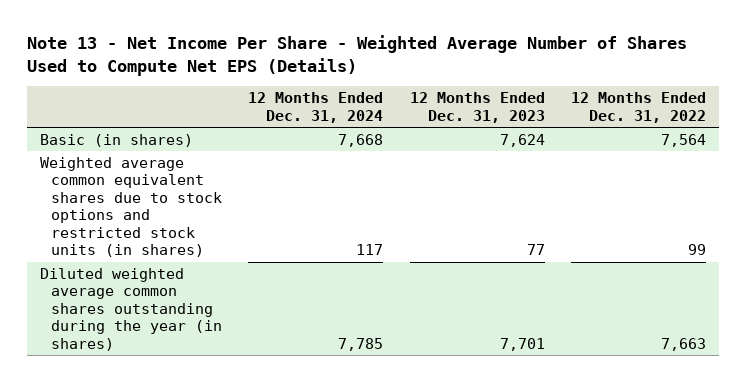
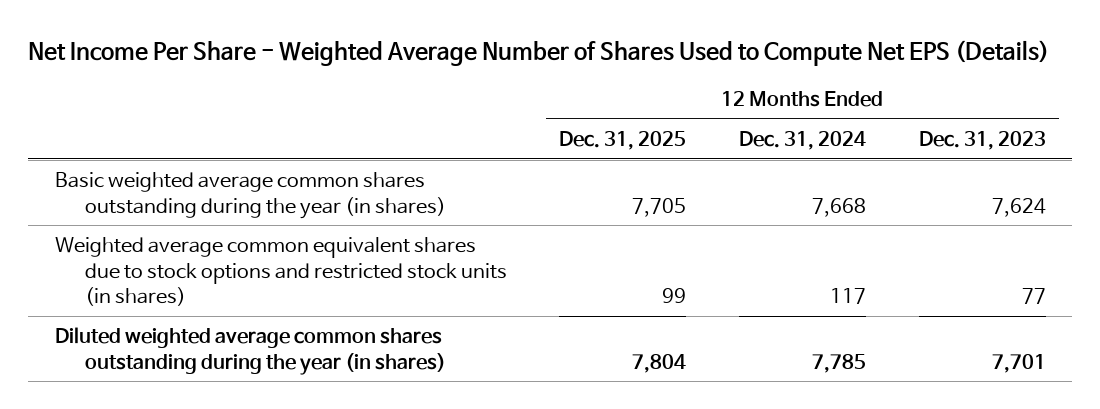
[26,35,687,76] Note 13 - Net Income Per Share - Weighted Average Number of Shares Used to Compute Net EPS (Details) -> [28,39,1050,66] Net Income Per Share - Weighted Average Number of Shares Used to Compute Net EPS (Details)
[571,92,707,123] 12 Months Ended Dec. 31, 2022 -> none
none -> [559,130,687,150] Dec. 31, 2025
[39,133,193,147] Basic (in shares) -> [54,172,446,219] Basic weighted average common shares outstanding during the year (in shares)

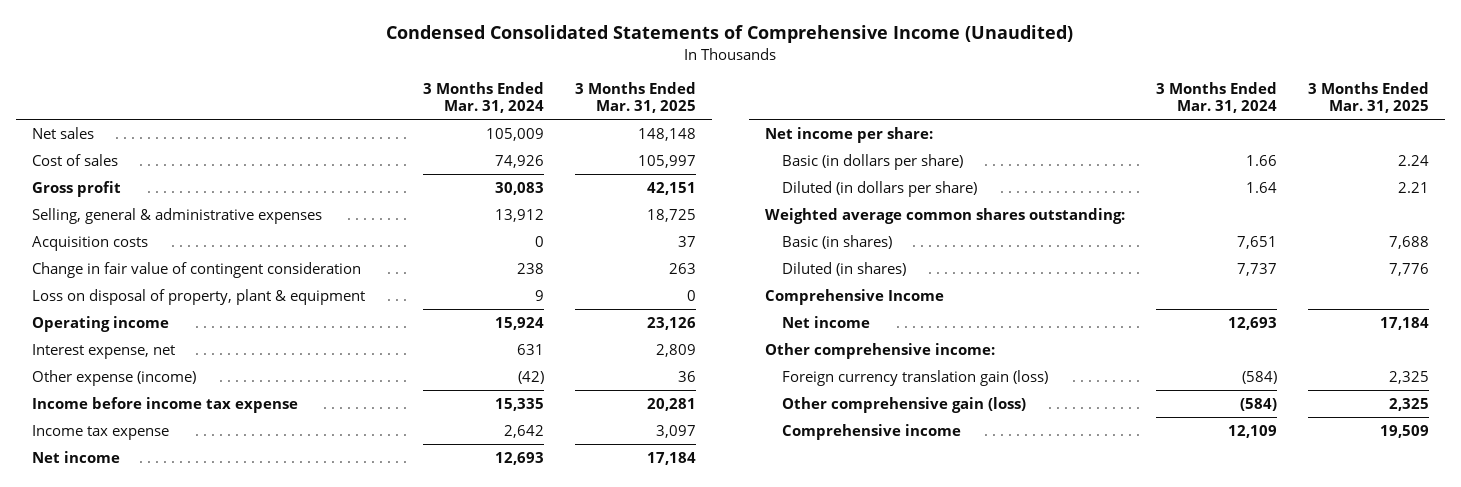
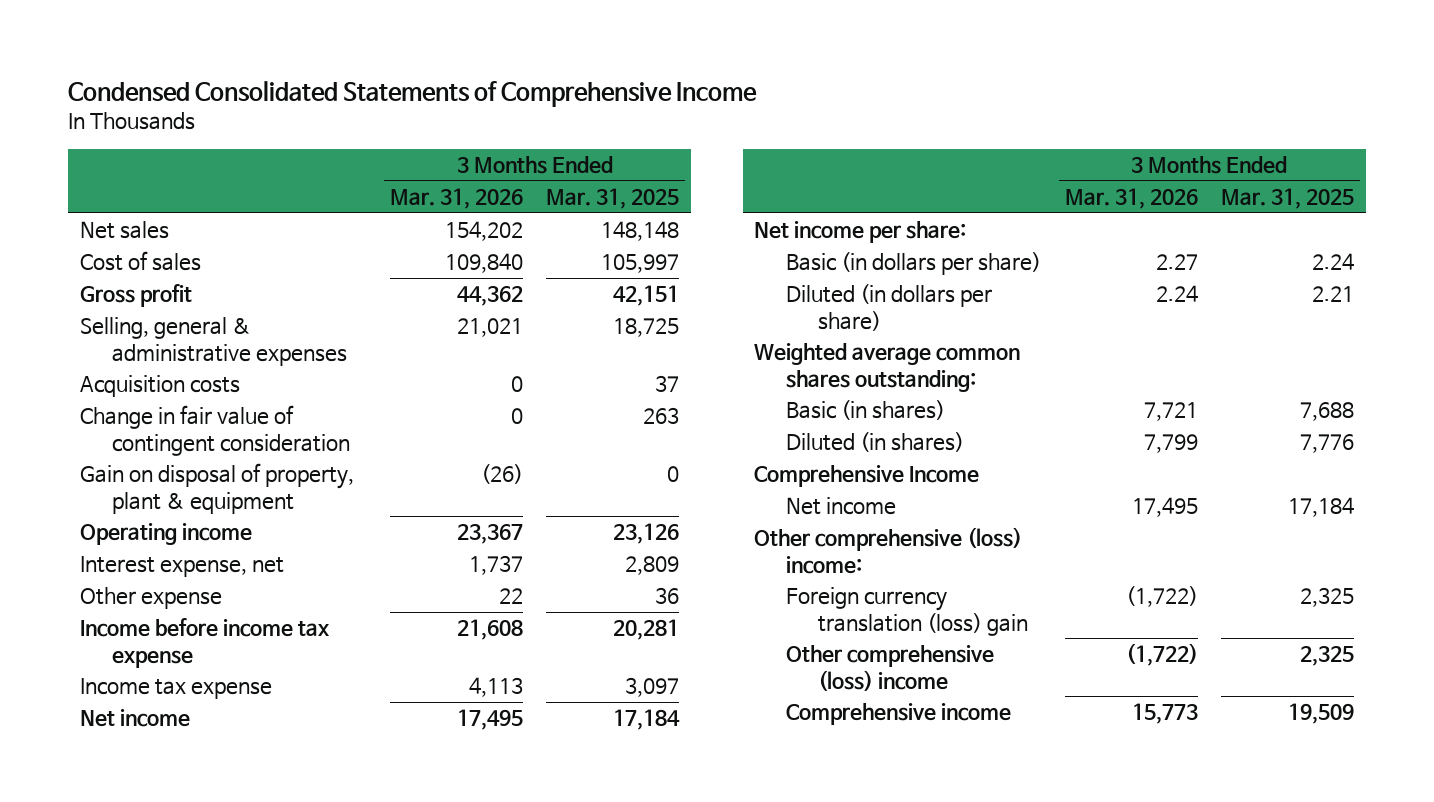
[386,25,1074,44] Condensed Consolidated Statements of Comprehensive Income (Unaudited) -> [67,81,757,108] Condensed Consolidated Statements of Comprehensive Income
[422,81,544,114] 3 Months Ended Mar. 31, 2024 -> none
none -> [389,188,523,210] Mar. 31, 2026
[31,288,365,305] Loss on disposal of property, plant & equipment -> [79,463,354,515] Gain on disposal of property, plant & equipment
[31,369,196,386] Other expense (income) -> [79,587,222,610] Other expense
[764,342,995,359] Other comprehensive income: -> [754,527,1023,575] Other comprehensive (loss) income:
[781,369,1048,386] Foreign currency translation gain (loss) -> [786,587,1029,637] Foreign currency translation (loss) gain
[781,396,1026,413] Other comprehensive gain (loss) -> [786,645,995,692] Other comprehensive (loss) income

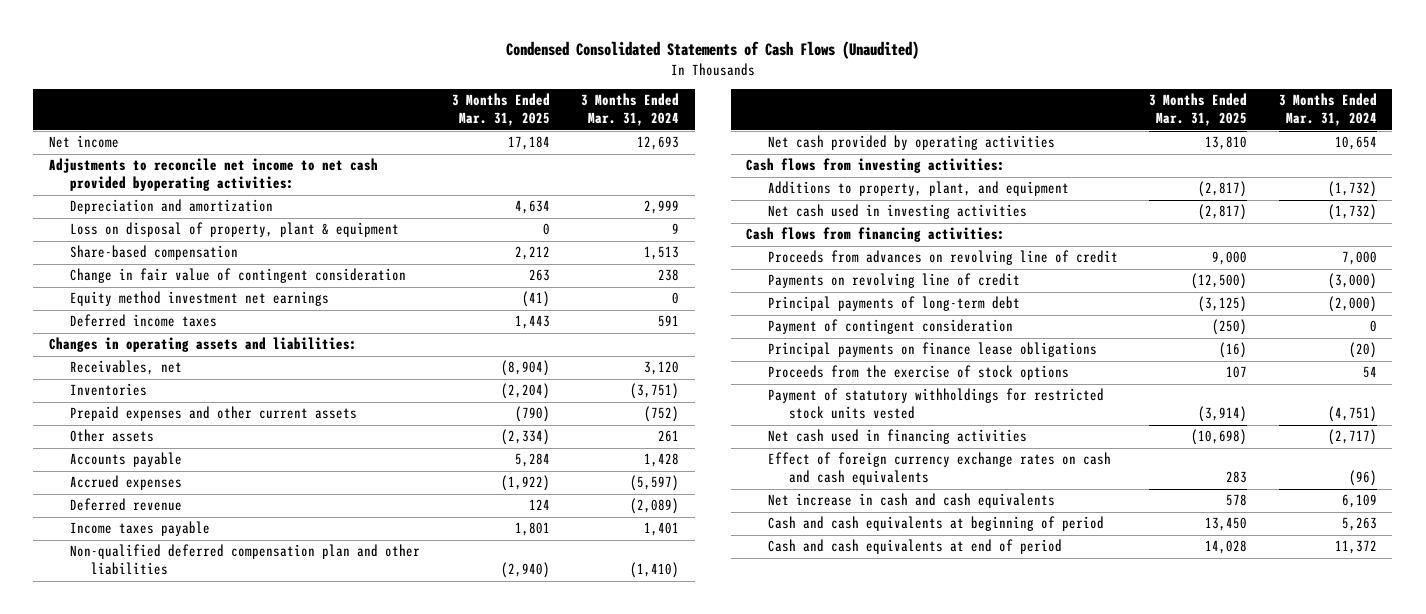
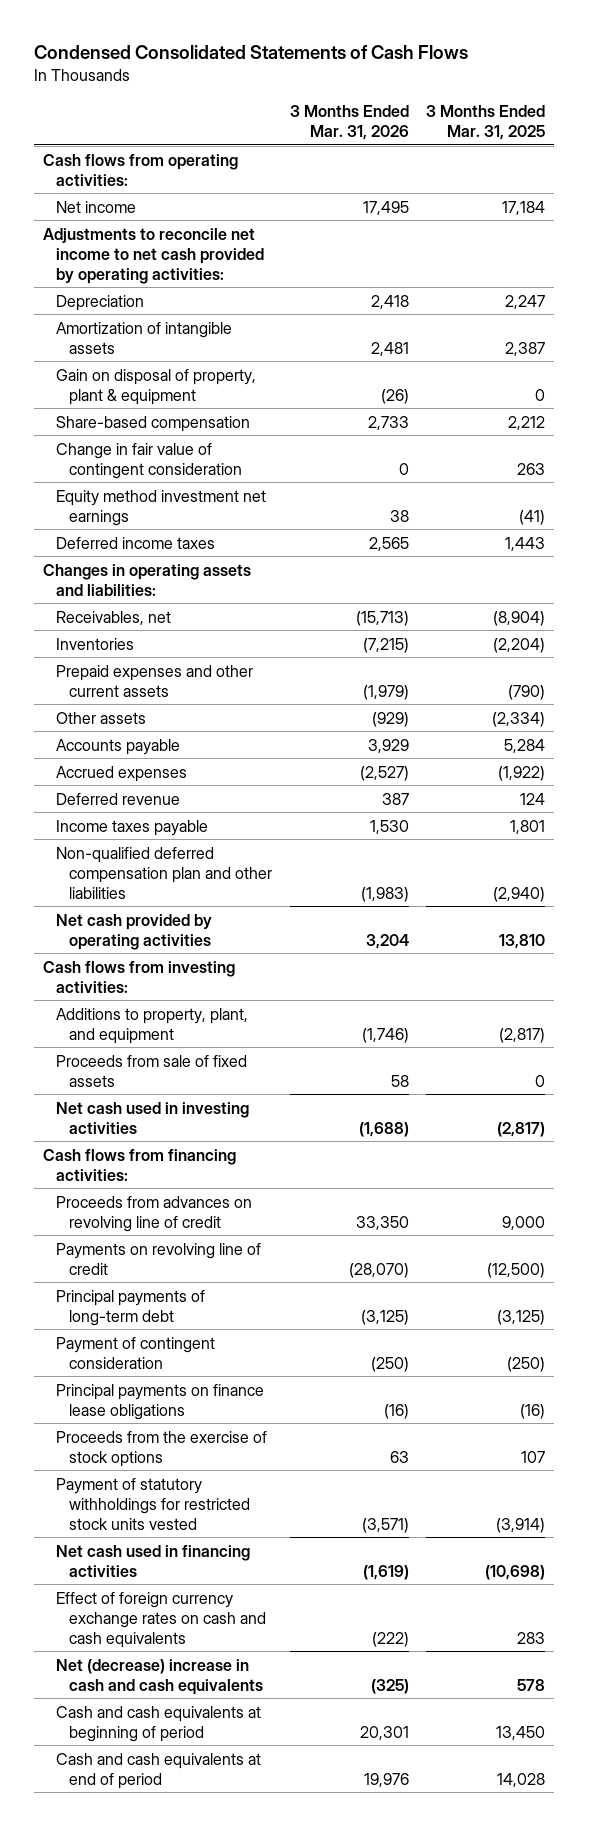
[505,41,919,60] Condensed Consolidated Statements of Cash Flows (Unaudited) -> [34,45,469,60] Condensed Consolidated Statements of Cash Flows
[581,93,680,127] 3 Months Ended Mar. 31, 2024 -> none
none -> [289,104,409,140] 3 Months Ended Mar. 31, 2026
none -> [43,153,239,186] Cash flows from operating activities:
[70,199,274,215] Depreciation and amortization -> none
[49,158,379,192] Adjustments to reconcile net income to net cash provided byoperating activities: -> [43,227,265,284] Adjustments to reconcile net income to net cash provided by operating activities:
none -> [56,294,145,311] Depreciation
none -> [56,321,233,354] Amortization of intangible assets
[70,222,400,238] Loss on disposal of property, plant & equipment -> [56,368,257,405] Gain on disposal of property, plant & equipment
none -> [56,1054,248,1087] Proceeds from sale of fixed assets
[767,493,1055,509] Net increase in cash and cash equivalents -> [56,1658,264,1695] Net (decrease) increase in cash and cash equivalents

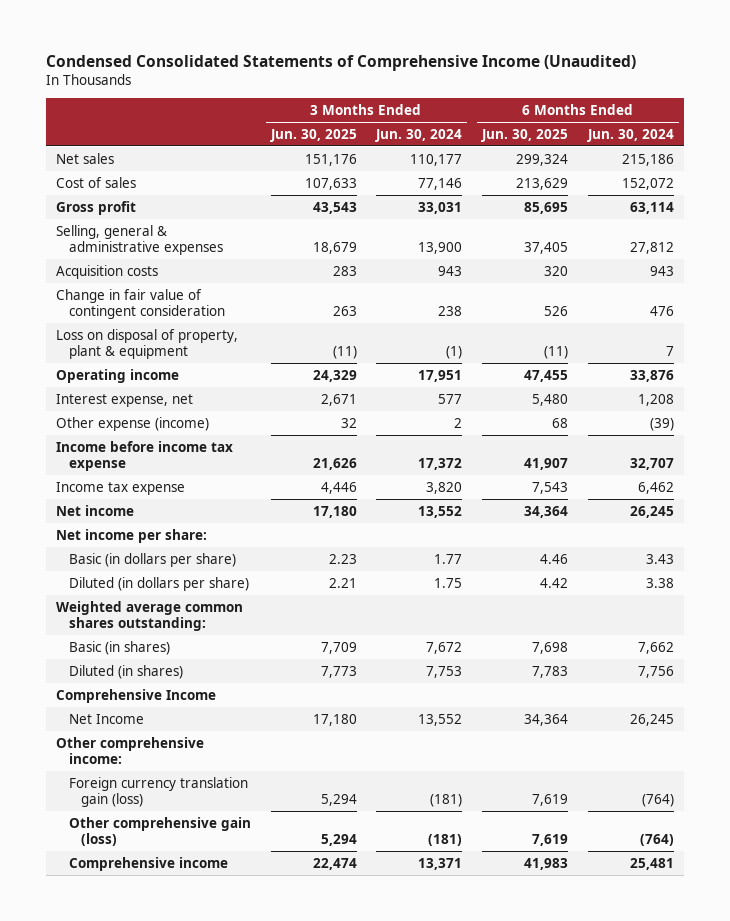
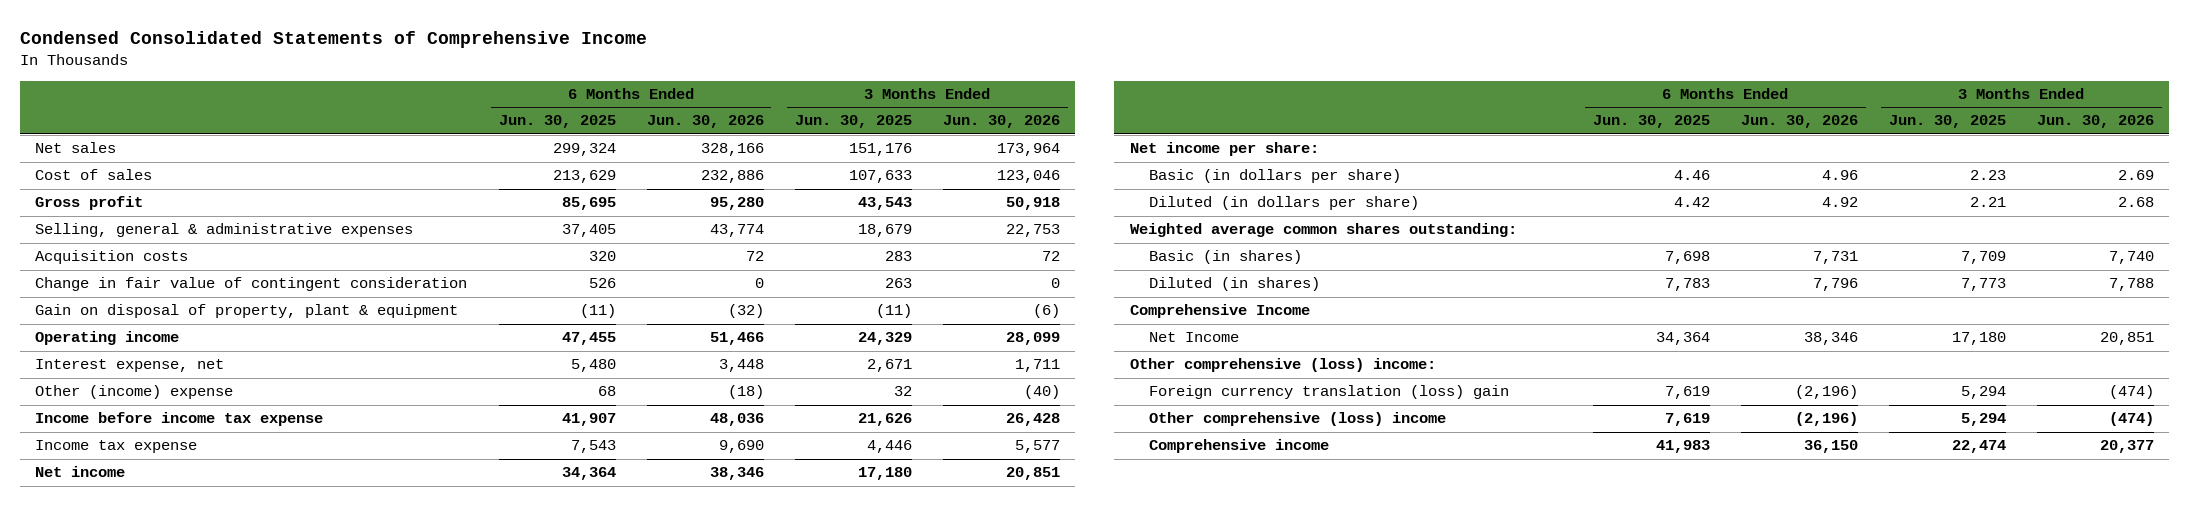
[46,54,637,71] Condensed Consolidated Statements of Comprehensive Income (Unaudited) -> [19,31,647,49] Condensed Consolidated Statements of Comprehensive Income
[375,128,463,142] Jun. 30, 2024 -> none
[587,128,675,142] Jun. 30, 2024 -> none
none -> [646,115,764,129] Jun. 30, 2026
none -> [942,115,1060,129] Jun. 30, 2026
[56,328,239,360] Loss on disposal of property, plant & equipment -> [35,304,459,319] Gain on disposal of property, plant & equipment
[56,416,210,431] Other expense (income) -> [35,385,234,400] Other (income) expense
[56,736,205,765] Other comprehensive income: -> [1129,358,1436,373] Other comprehensive (loss) income:
[68,776,248,808] Foreign currency translation gain (loss) -> [1149,385,1510,400] Foreign currency translation (loss) gain
[68,816,251,847] Other comprehensive gain (loss) -> [1149,412,1447,427] Other comprehensive (loss) income

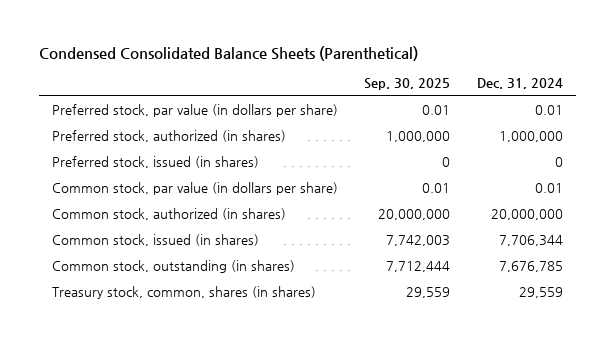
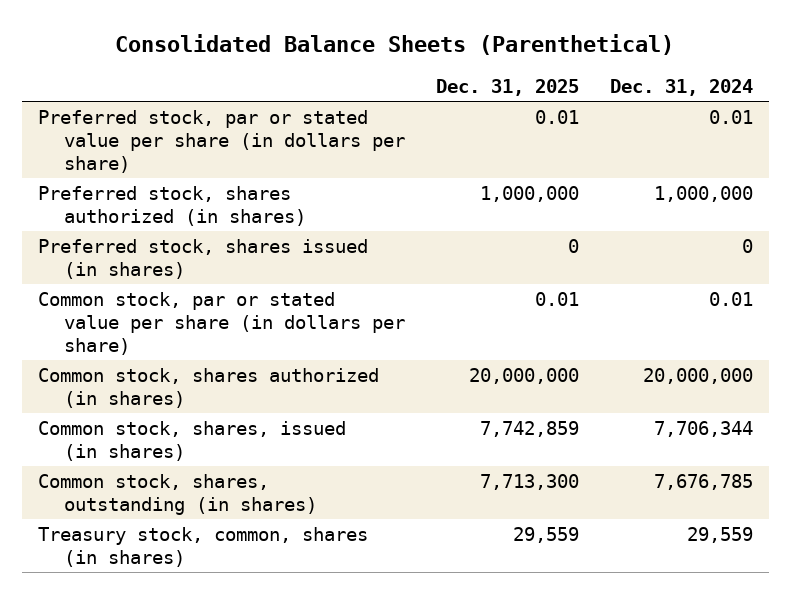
[38,45,418,61] Condensed Consolidated Balance Sheets (Parenthetical) -> [115,33,675,55] Consolidated Balance Sheets (Parenthetical)
[364,78,451,91] Sep. 30, 2025 -> none
none -> [436,78,580,96] Dec. 31, 2025
[51,104,338,118] Preferred stock, par value (in dollars per share) -> [37,110,406,173] Preferred stock, par or stated value per share (in dollars per share)
[51,130,286,143] Preferred stock, authorized (in shares) -> [37,186,307,226] Preferred stock, shares authorized (in shares)
[51,156,259,169] Preferred stock, issued (in shares) -> [37,239,368,279] Preferred stock, shares issued (in shares)
[51,182,338,196] Common stock, par value (in dollars per share) -> [37,292,406,355] Common stock, par or stated value per share (in dollars per share)
[51,208,286,221] Common stock, authorized (in shares) -> [37,368,379,408] Common stock, shares authorized (in shares)
[51,234,259,247] Common stock, issued (in shares) -> [37,421,346,461] Common stock, shares, issued (in shares)
[51,260,295,274] Common stock, outstanding (in shares) -> [37,474,318,515] Common stock, shares, outstanding (in shares)

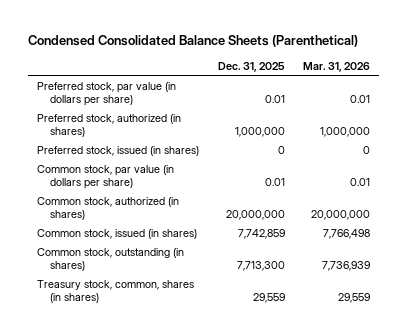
[115,33,675,55] Consolidated Balance Sheets (Parenthetical) -> [27,34,358,47] Condensed Consolidated Balance Sheets (Parenthetical)
[610,78,754,96] Dec. 31, 2024 -> none
none -> [303,61,371,72] Mar. 31, 2026
[37,110,406,173] Preferred stock, par or stated value per share (in dollars per share) -> [36,81,176,106] Preferred stock, par value (in dollars per share)
[37,186,307,226] Preferred stock, shares authorized (in shares) -> [36,113,181,137] Preferred stock, authorized (in shares)
[37,239,368,279] Preferred stock, shares issued (in shares) -> [36,145,199,156] Preferred stock, issued (in shares)
[37,292,406,355] Common stock, par or stated value per share (in dollars per share) -> [36,164,174,189] Common stock, par value (in dollars per share)
[37,368,379,408] Common stock, shares authorized (in shares) -> [36,196,179,220] Common stock, authorized (in shares)
[37,421,346,461] Common stock, shares, issued (in shares) -> [36,228,197,239] Common stock, issued (in shares)
[37,474,318,515] Common stock, shares, outstanding (in shares) -> [36,247,184,271] Common stock, outstanding (in shares)

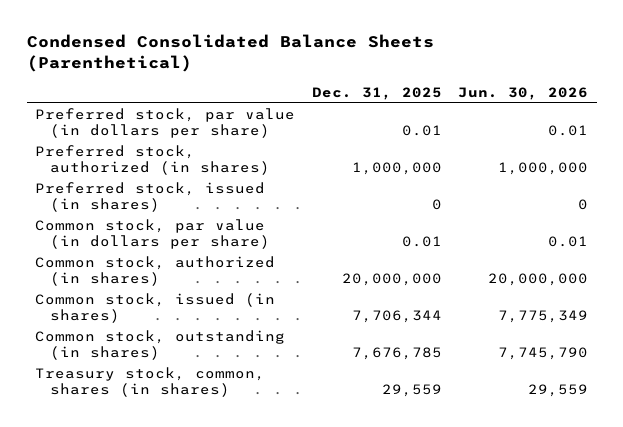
[303,61,371,72] Mar. 31, 2026 -> none
none -> [458,86,589,100] Jun. 30, 2026
[237,228,285,239] 7,742,859 -> [351,309,442,323] 7,706,344
[236,260,285,271] 7,713,300 -> [351,346,442,360] 7,676,785

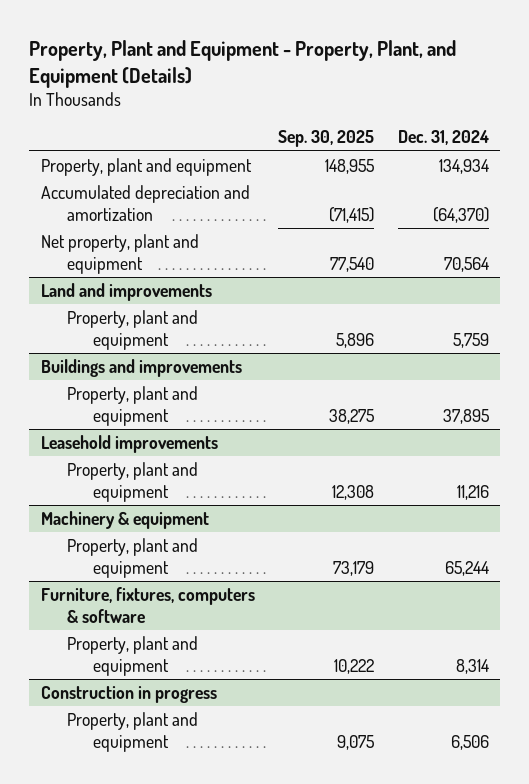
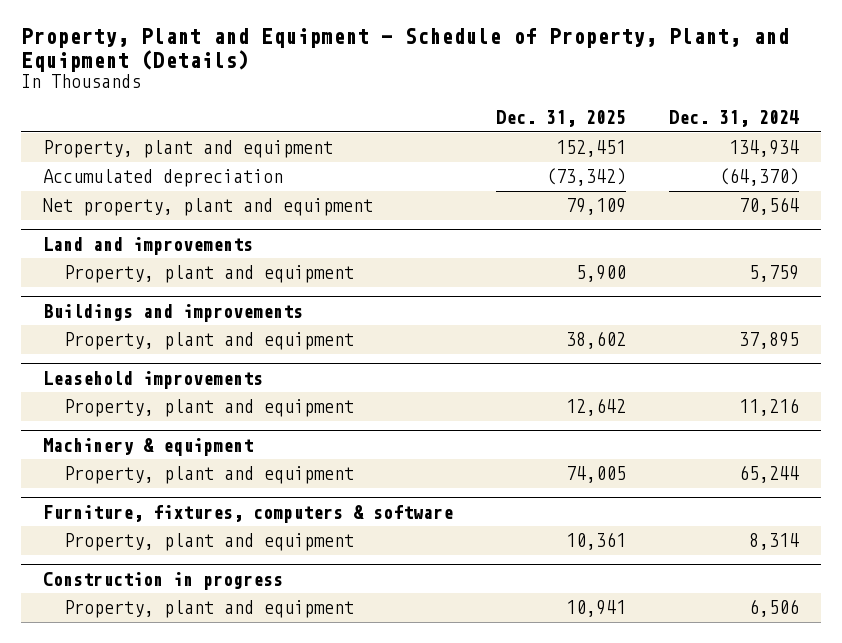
[28,39,456,88] Property, Plant and Equipment - Property, Plant, and Equipment (Details) -> [20,28,789,72] Property, Plant and Equipment - Schedule of Property, Plant, and Equipment (Details)
[278,130,375,148] Sep. 30, 2025 -> none
none -> [495,110,626,128] Dec. 31, 2025
[40,184,250,222] Accumulated depreciation and amortization -> [42,169,283,188] Accumulated depreciation

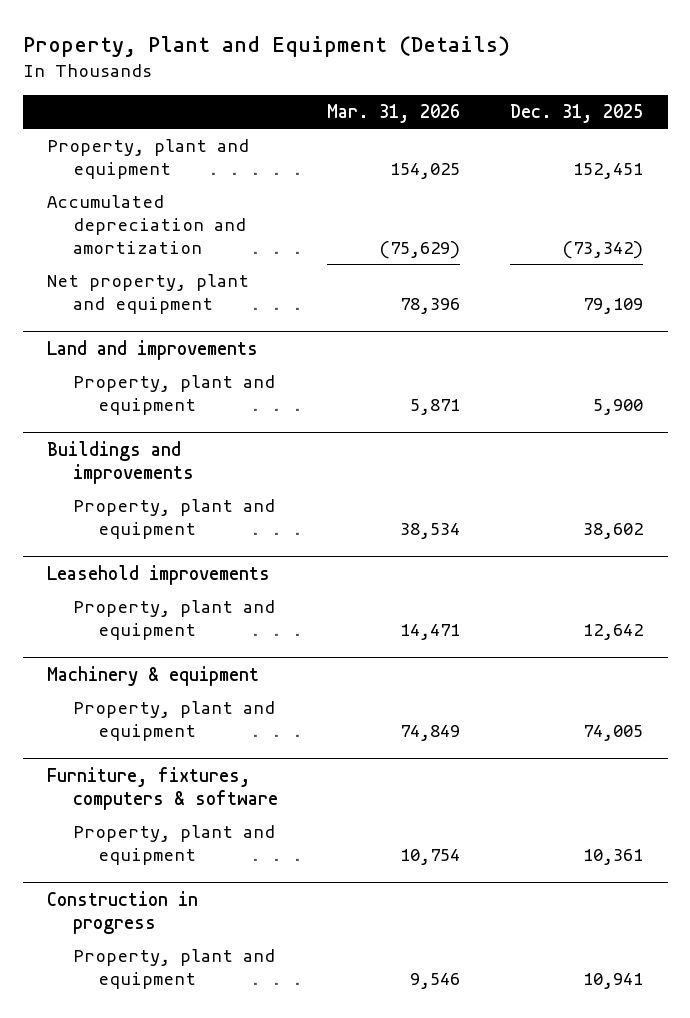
[20,28,789,72] Property, Plant and Equipment - Schedule of Property, Plant, and Equipment (Details) -> [22,35,510,57] Property, Plant and Equipment (Details)
[669,110,800,128] Dec. 31, 2024 -> none
none -> [327,104,461,124] Mar. 31, 2026
[42,169,283,188] Accumulated depreciation -> [47,195,246,255] Accumulated depreciation and amortization

